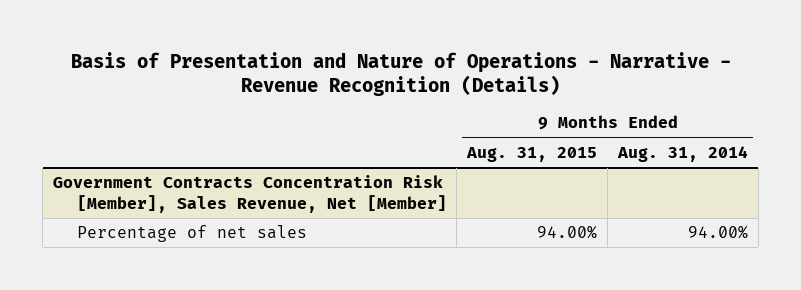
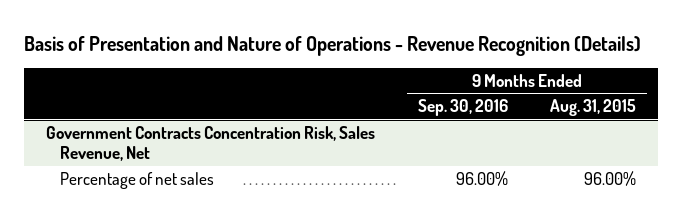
[70,51,731,97] Basis of Presentation and Nature of Operations - Narrative - Revenue Recognition (Details) -> [24,35,642,56] Basis of Presentation and Nature of Operations - Revenue Recognition (Details)
[616,145,748,162] Aug. 31, 2014 -> none
none -> [417,99,508,117] Sep. 30, 2016
[53,175,447,213] Government Contracts Concentration Risk [Member], Sales Revenue, Net [Member] -> [45,125,375,161] Government Contracts Concentration Risk, Sales Revenue, Net
[537,225,598,240] 94.00% -> [584,170,637,186] 96.00%

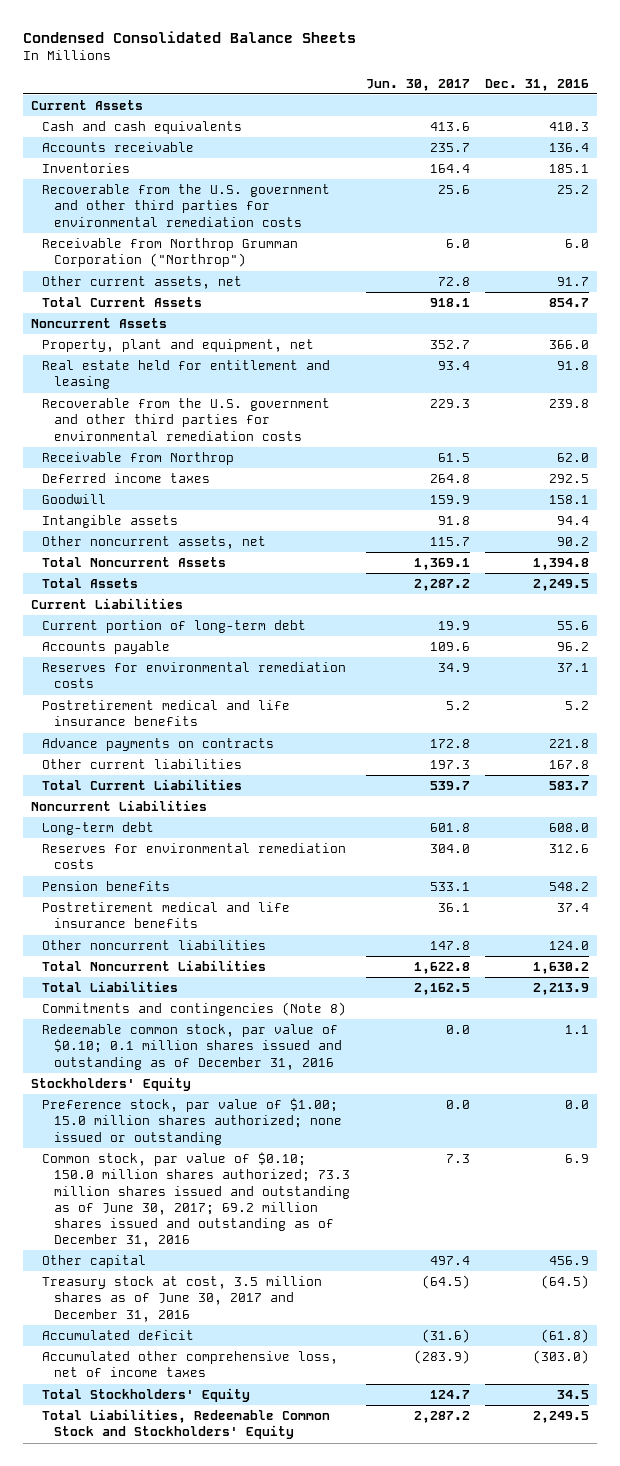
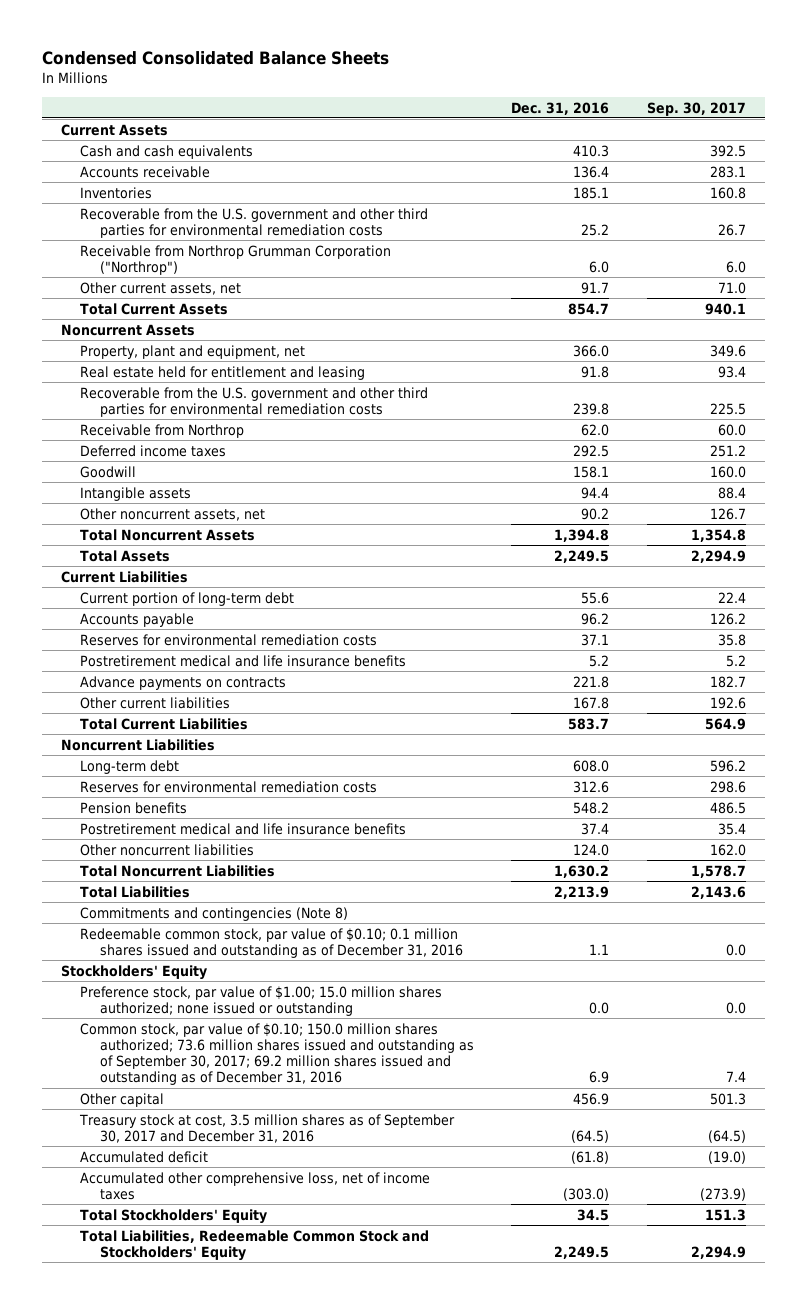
[365,78,470,91] Jun. 30, 2017 -> none
none -> [647,101,747,116] Sep. 30, 2017
[42,1152,350,1248] Common stock, par value of $0.10; 150.0 million shares authorized; 73.3 million shares issued and outstanding as of June 30, 2017; 69.2 million shares issued and outstanding as of December 31, 2016 -> [80,1022,474,1086] Common stock, par value of $0.10; 150.0 million shares authorized; 73.6 million shares issued and outstanding as of September 30, 2017; 69.2 million shares issued and outstanding as of December 31, 2016
[42,1276,323,1322] Treasury stock at cost, 3.5 million shares as of June 30, 2017 and December 31, 2016 -> [79,1113,456,1143] Treasury stock at cost, 3.5 million shares as of September 30, 2017 and December 31, 2016

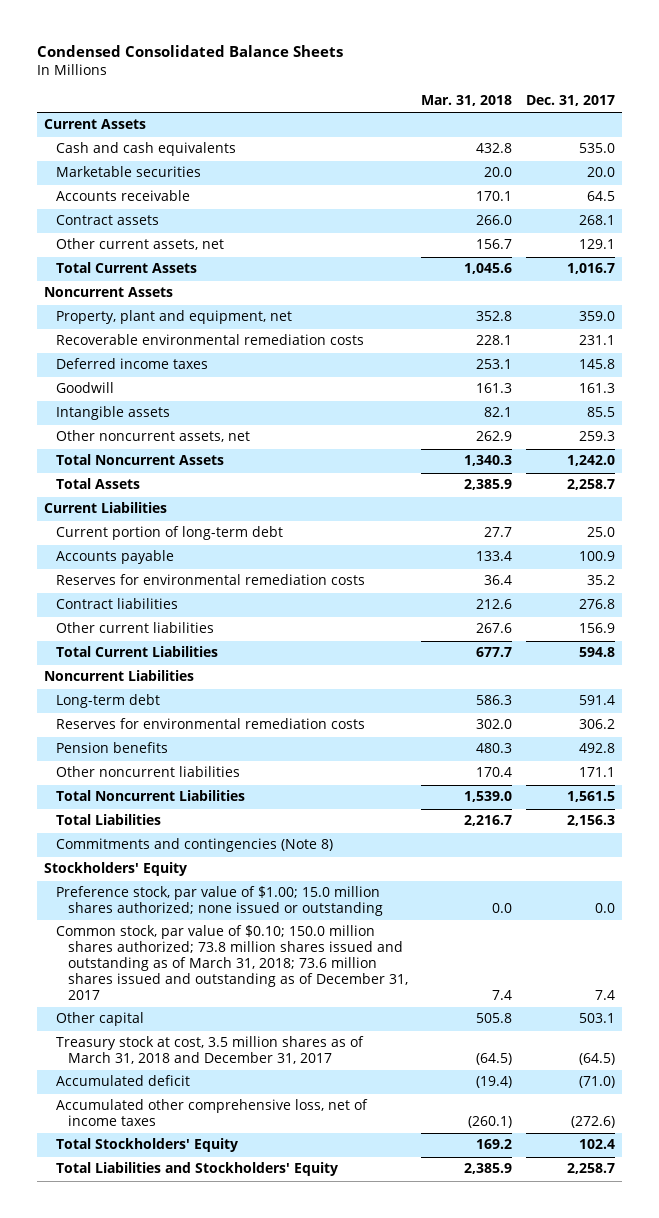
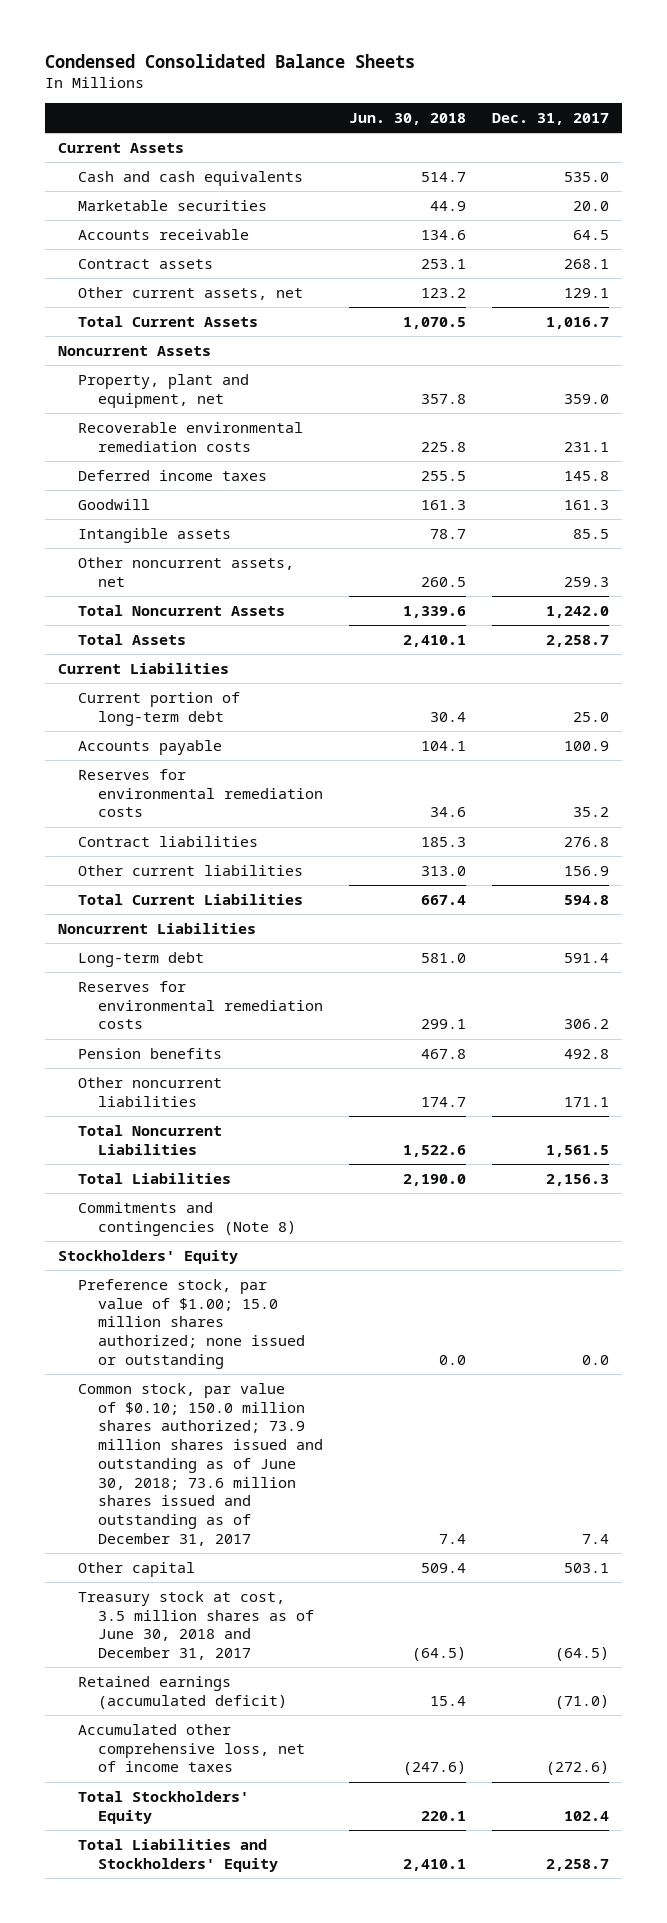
[421,94,513,106] Mar. 31, 2018 -> none
none -> [349,112,467,125] Jun. 30, 2018
[55,925,408,1000] Common stock, par value of $0.10; 150.0 million shares authorized; 73.8 million shares issued and outstanding as of March 31, 2018; 73.6 million shares issued and outstanding as of December 31, 2017 -> [77,1382,323,1546] Common stock, par value of $0.10; 150.0 million shares authorized; 73.9 million shares issued and outstanding as of June 30, 2018; 73.6 million shares issued and outstanding as of December 31, 2017
[55,1036,364,1065] Treasury stock at cost, 3.5 million shares as of March 31, 2018 and December 31, 2017 -> [77,1590,314,1661] Treasury stock at cost, 3.5 million shares as of June 30, 2018 and December 31, 2017
[55,1075,190,1087] Accumulated deficit -> [77,1675,287,1709] Retained earnings (accumulated deficit)

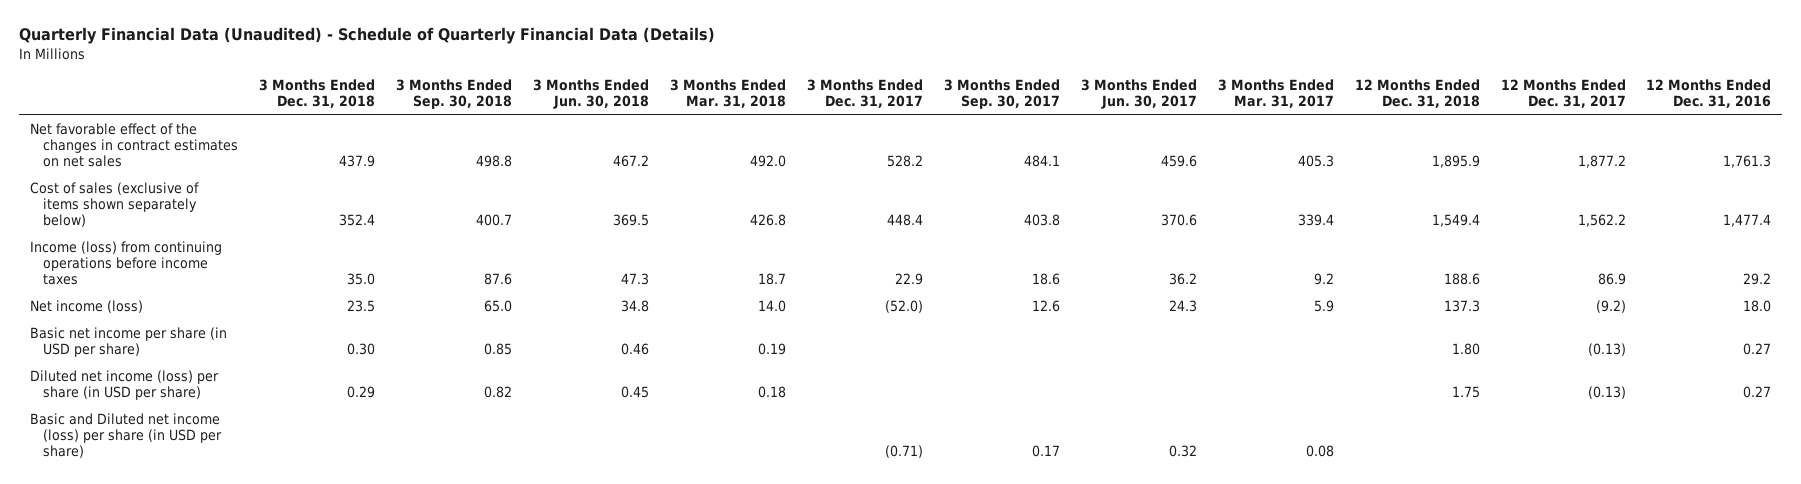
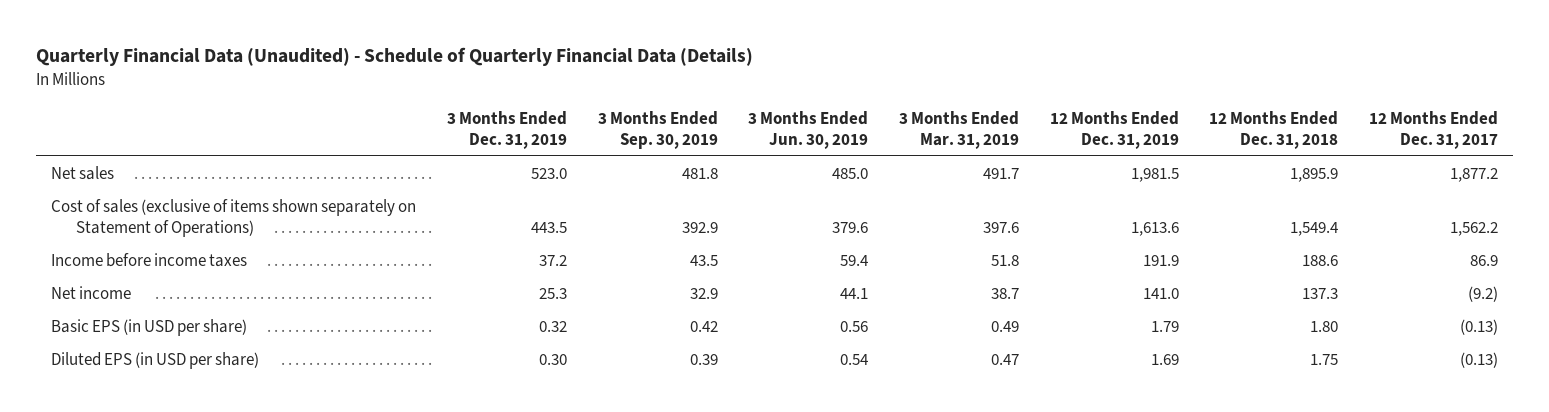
[258,79,375,109] 3 Months Ended Dec. 31, 2018 -> none
[395,79,512,110] 3 Months Ended Sep. 30, 2018 -> none
[532,79,649,110] 3 Months Ended Jun. 30, 2018 -> none
[669,79,786,109] 3 Months Ended Mar. 31, 2018 -> none
[806,79,923,109] 3 Months Ended Dec. 31, 2017 -> none
[943,79,1060,110] 3 Months Ended Sep. 30, 2017 -> none
[1080,79,1197,110] 3 Months Ended Jun. 30, 2017 -> none
[1217,79,1334,109] 3 Months Ended Mar. 31, 2017 -> none
[1646,79,1772,109] 12 Months Ended Dec. 31, 2016 -> none
none -> [447,111,568,149] 3 Months Ended Dec. 31, 2019
none -> [597,111,718,149] 3 Months Ended Sep. 30, 2019
none -> [748,111,869,149] 3 Months Ended Jun. 30, 2019
none -> [899,111,1020,149] 3 Months Ended Mar. 31, 2019
none -> [1049,111,1179,149] 12 Months Ended Dec. 31, 2019
[29,413,223,459] Basic and Diluted net income (loss) per share (in USD per share) -> none
[29,123,239,168] Net favorable effect of the changes in contract estimates on net sales -> [51,166,115,181] Net sales
[29,182,199,228] Cost of sales (exclusive of items shown separately below) -> [51,199,417,237] Cost of sales (exclusive of items shown separately on Statement of Operations)
[29,241,222,286] Income (loss) from continuing operations before income taxes -> [51,253,248,268] Income before income taxes
[29,300,143,314] Net income (loss) -> [51,286,132,300] Net income
[29,327,227,358] Basic net income per share (in USD per share) -> [51,319,248,337] Basic EPS (in USD per share)
[29,370,219,401] Diluted net income (loss) per share (in USD per share) -> [51,352,260,370] Diluted EPS (in USD per share)

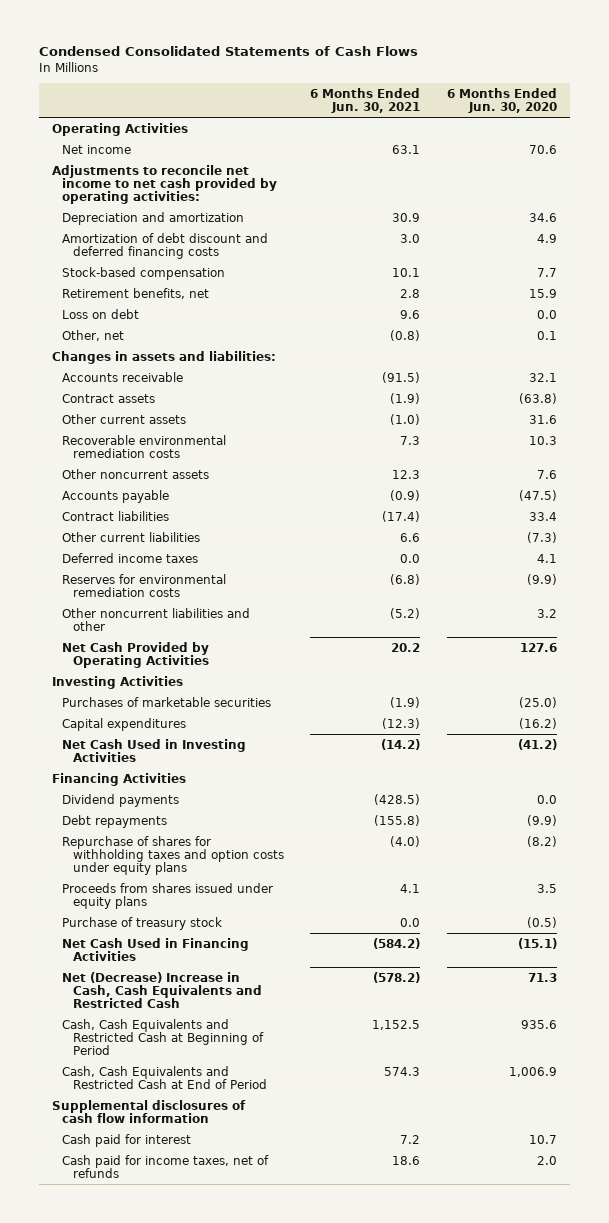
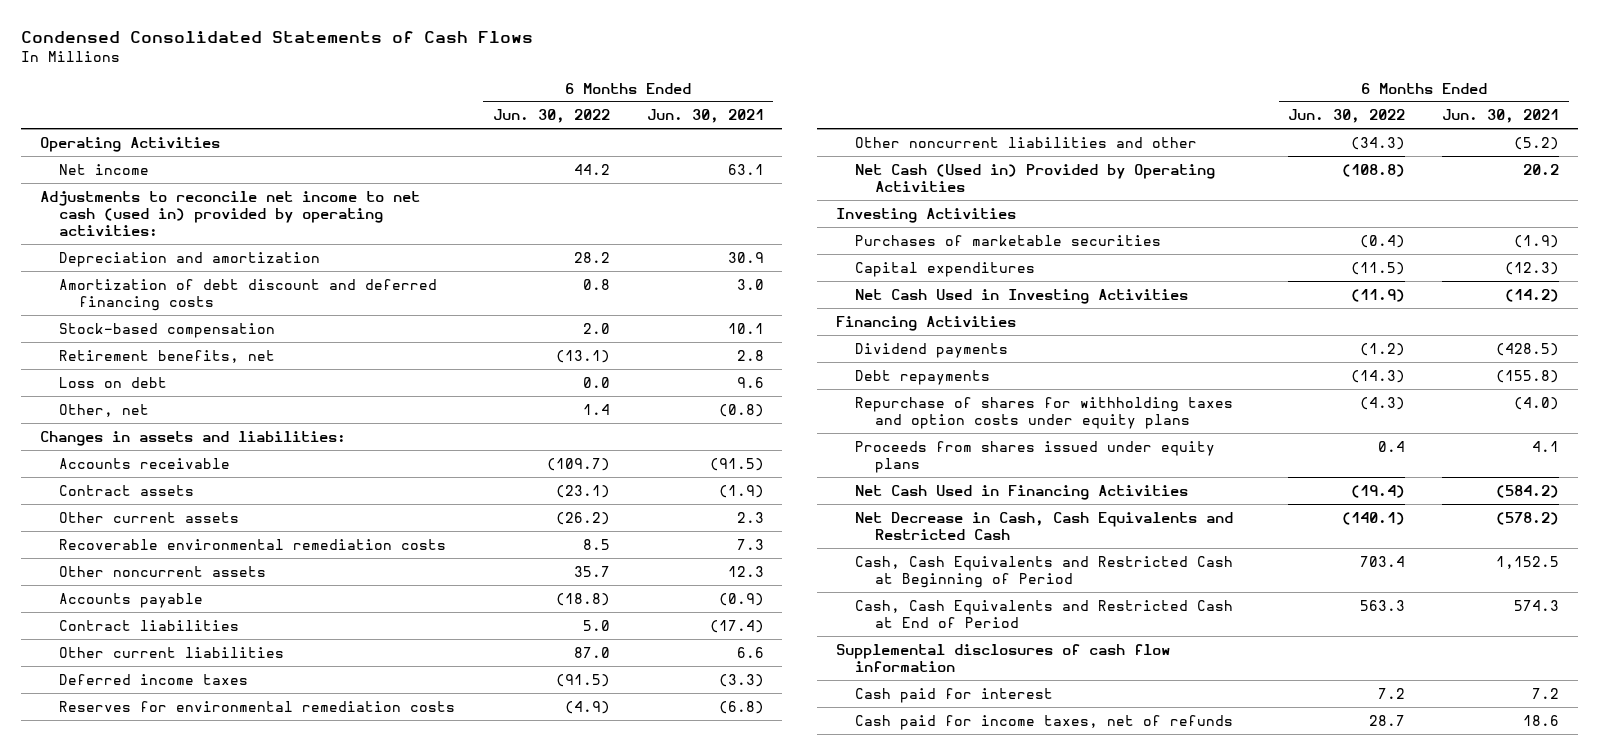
[447,87,558,114] 6 Months Ended Jun. 30, 2020 -> none
none -> [492,109,610,124] Jun. 30, 2022
[51,164,278,205] Adjustments to reconcile net income to net cash provided by operating activities: -> [39,190,420,236] Adjustments to reconcile net income to net cash (used in) provided by operating activities:
[390,413,421,425] (1.0) -> [736,511,764,523] 2.3
[400,553,421,563] 0.0 -> [718,673,764,687] (3.3)
[62,641,210,668] Net Cash Provided by Operating Activities -> [855,163,1216,192] Net Cash (Used in) Provided by Operating Activities
[62,916,223,930] Purchase of treasury stock -> none
[62,971,262,1009] Net (Decrease) Increase in Cash, Cash Equivalents and Restricted Cash -> [855,511,1234,540] Net Decrease in Cash, Cash Equivalents and Restricted Cash

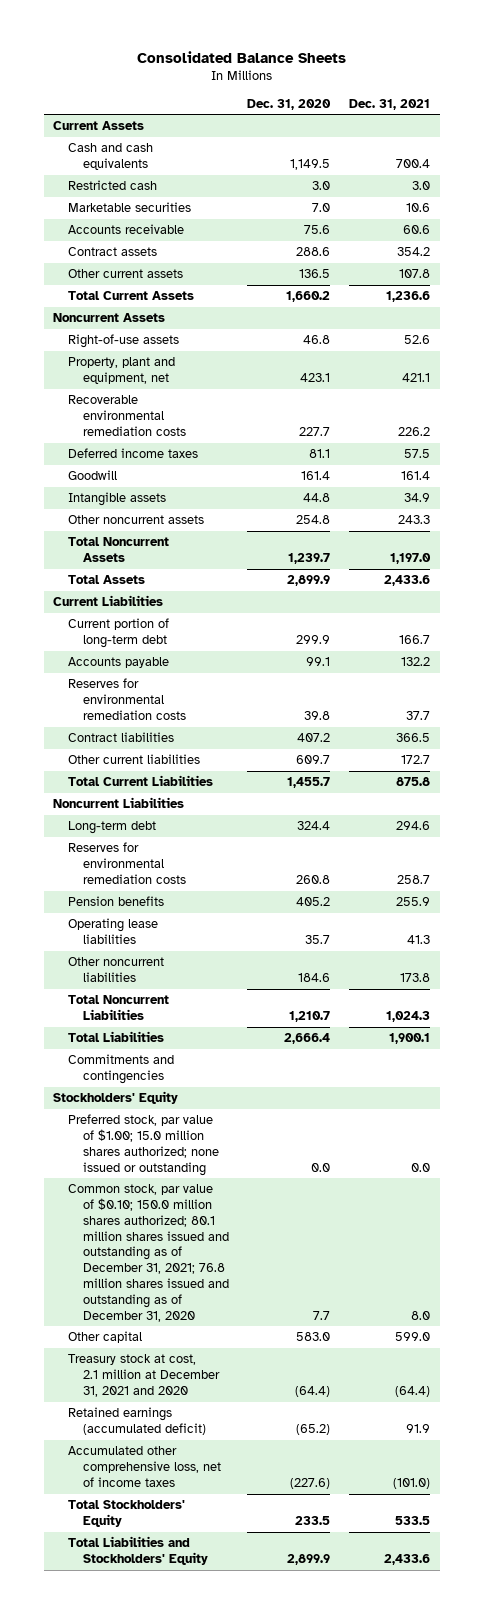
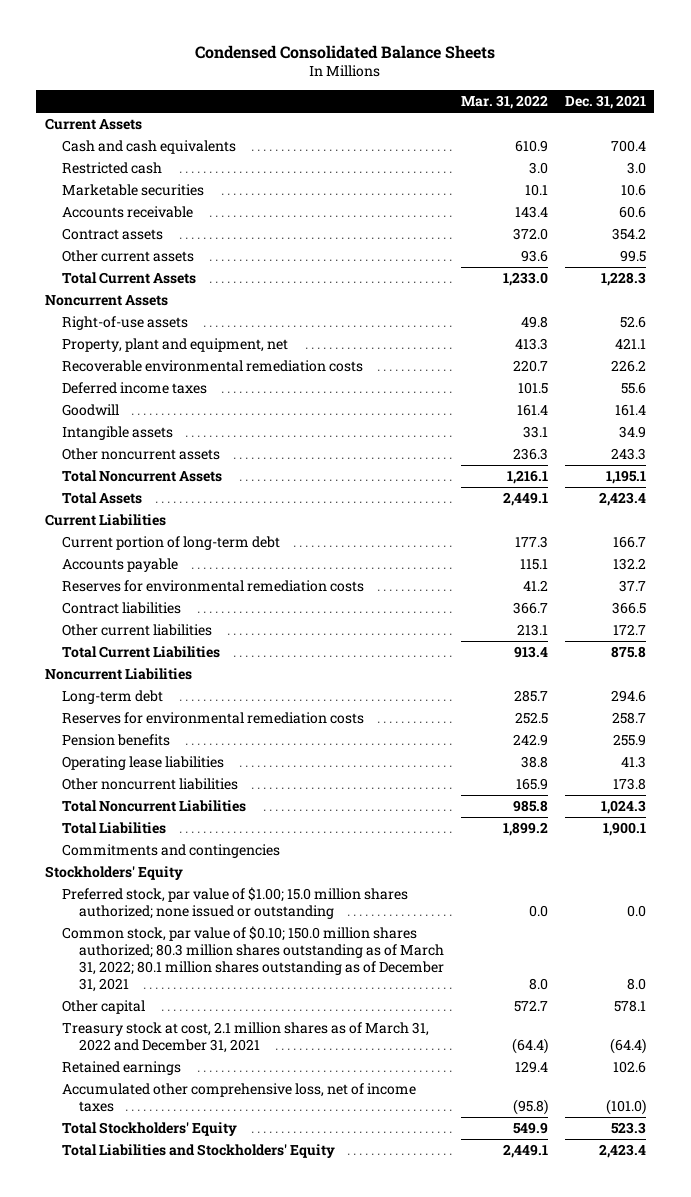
[136,51,346,64] Consolidated Balance Sheets -> [195,44,496,59] Condensed Consolidated Balance Sheets
[247,98,332,110] Dec. 31, 2020 -> none
none -> [460,95,548,110] Mar. 31, 2022
[399,269,431,279] 107.8 -> [619,249,646,262] 99.5
[386,291,431,303] 1,236.6 -> [600,271,646,286] 1,228.3
[404,449,431,459] 57.5 -> [620,381,646,394] 55.6
[390,553,432,565] 1,197.0 -> [605,469,646,484] 1,195.1
[384,575,431,587] 2,433.6 -> [598,491,646,506] 2,423.4
[67,1184,229,1322] Common stock, par value of $0.10; 150.0 million shares authorized; 80.1 million shares issued and outstanding as of December 31, 2021; 76.8 million shares issued and outstanding as of December 31, 2020 -> [61,925,444,993] Common stock, par value of $0.10; 150.0 million shares authorized; 80.3 million shares outstanding as of March 31, 2022; 80.1 million shares outstanding as of December 31, 2021
[395,1332,431,1342] 599.0 -> [613,999,646,1012] 578.1
[67,1354,220,1397] Treasury stock at cost, 2.1 million at December 31, 2021 and 2020 -> [61,1021,429,1054] Treasury stock at cost, 2.1 million shares as of March 31, 2022 and December 31, 2021
[67,1407,206,1436] Retained earnings (accumulated deficit) -> [61,1060,181,1075] Retained earnings
[406,1424,431,1434] 91.9 -> [612,1060,646,1073] 102.6
[395,1516,431,1526] 533.5 -> [610,1121,646,1134] 523.3
[384,1554,431,1566] 2,433.6 -> [598,1143,646,1158] 2,423.4

